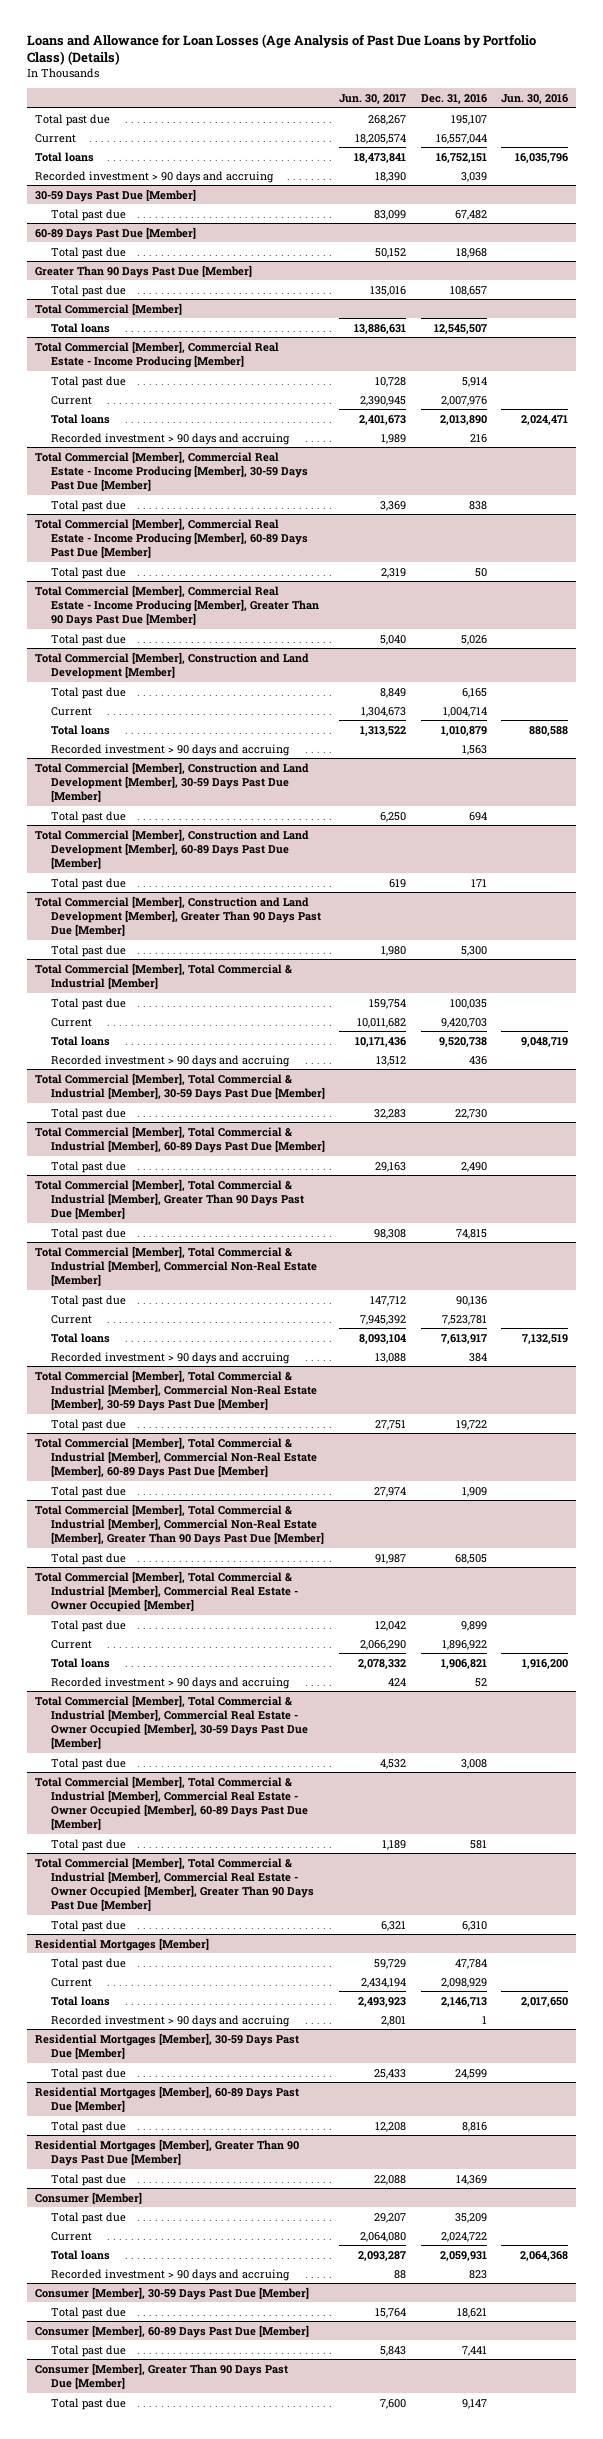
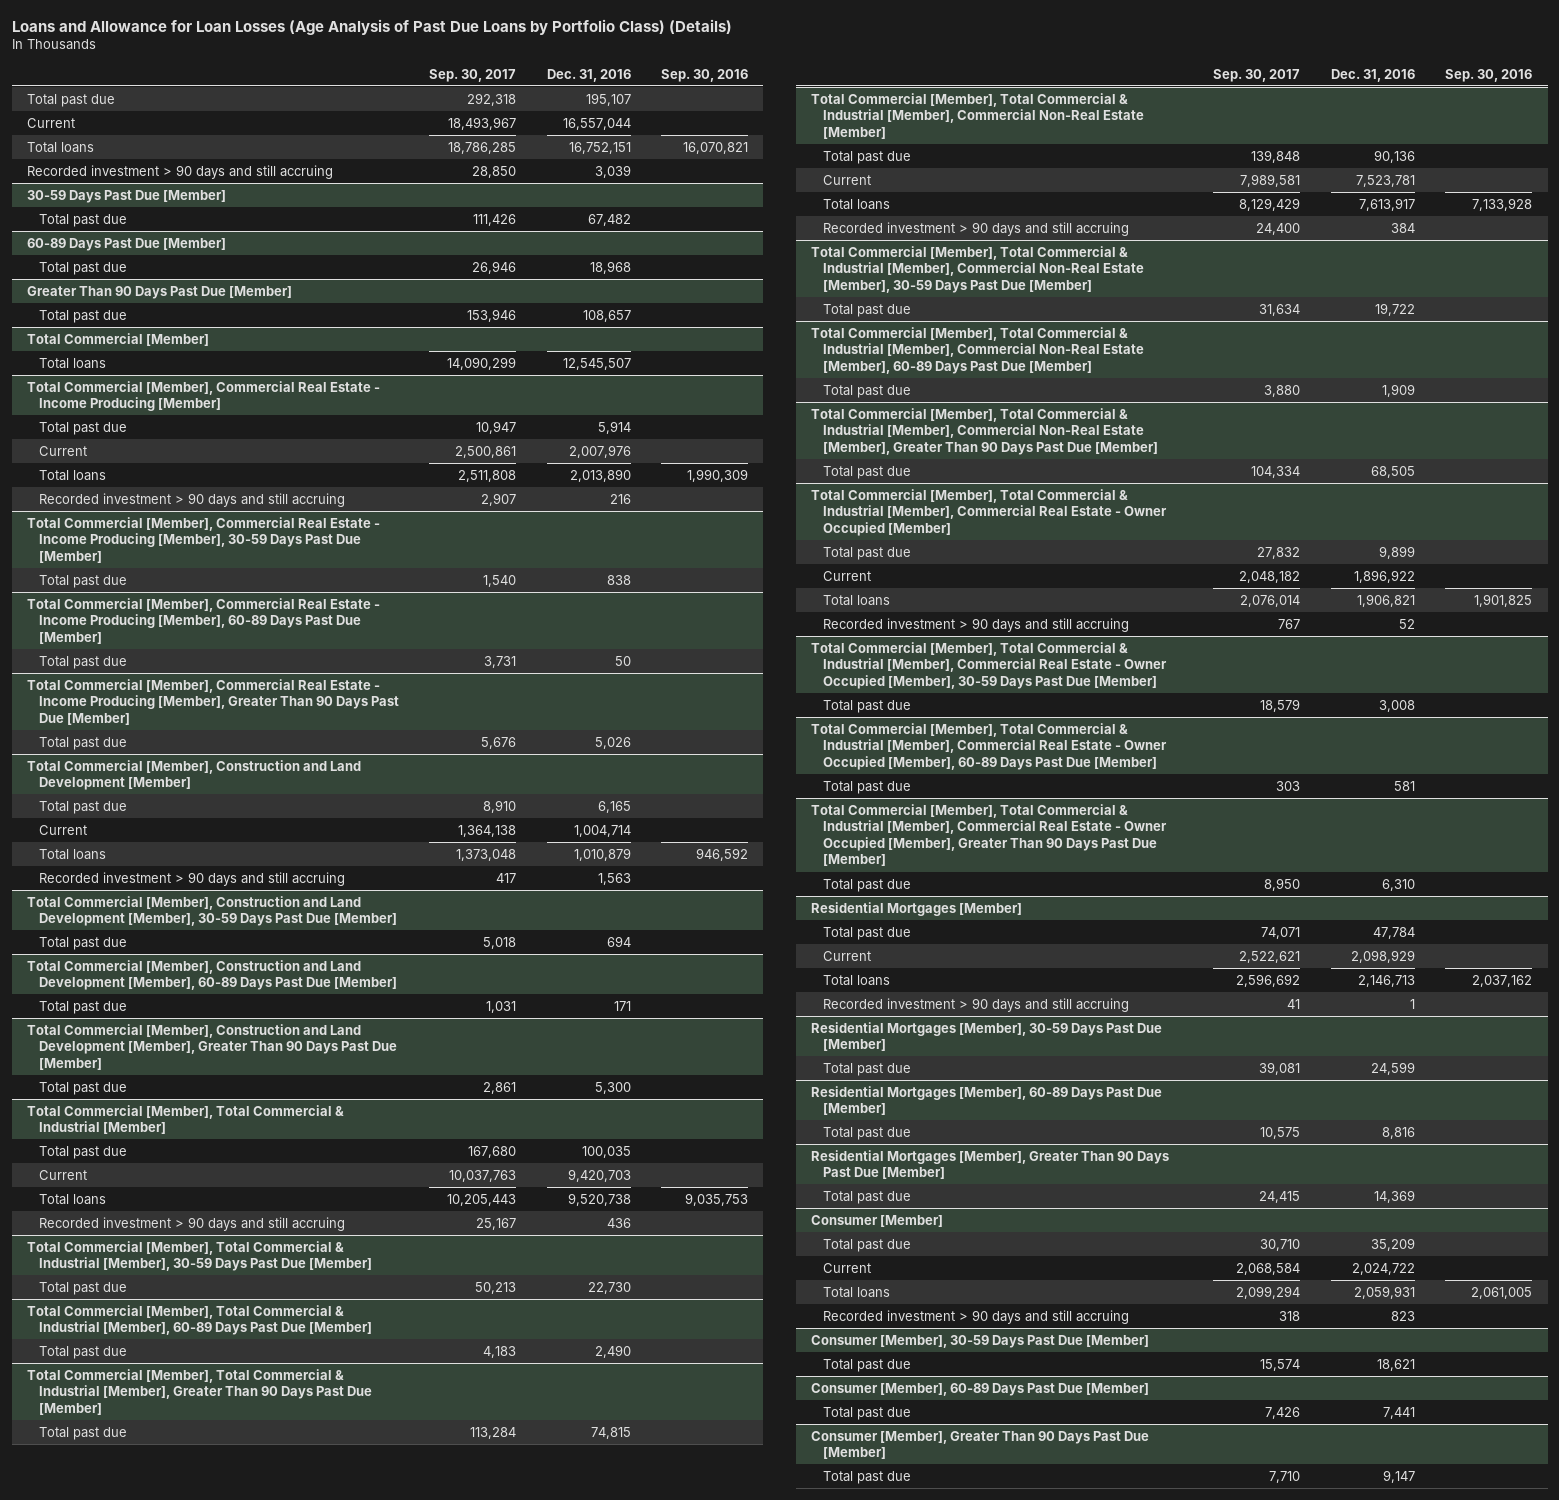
[339,93,407,104] Jun. 30, 2017 -> none
[501,93,569,104] Jun. 30, 2016 -> none
none -> [429,68,517,82] Sep. 30, 2017
none -> [661,68,749,82] Sep. 30, 2016
[34,170,274,183] Recorded investment > 90 days and accruing -> [26,164,333,179] Recorded investment > 90 days and still accruing
[50,432,290,445] Recorded investment > 90 days and accruing -> [38,492,345,507] Recorded investment > 90 days and still accruing
[50,743,290,756] Recorded investment > 90 days and accruing -> [38,871,345,886] Recorded investment > 90 days and still accruing
[50,1054,290,1067] Recorded investment > 90 days and accruing -> [38,1216,345,1231] Recorded investment > 90 days and still accruing
[50,1351,290,1364] Recorded investment > 90 days and accruing -> [822,221,1129,236] Recorded investment > 90 days and still accruing
[50,1676,290,1689] Recorded investment > 90 days and accruing -> [822,617,1129,632] Recorded investment > 90 days and still accruing
[50,2014,290,2027] Recorded investment > 90 days and accruing -> [822,997,1129,1012] Recorded investment > 90 days and still accruing
[50,2268,290,2281] Recorded investment > 90 days and accruing -> [822,1309,1129,1324] Recorded investment > 90 days and still accruing

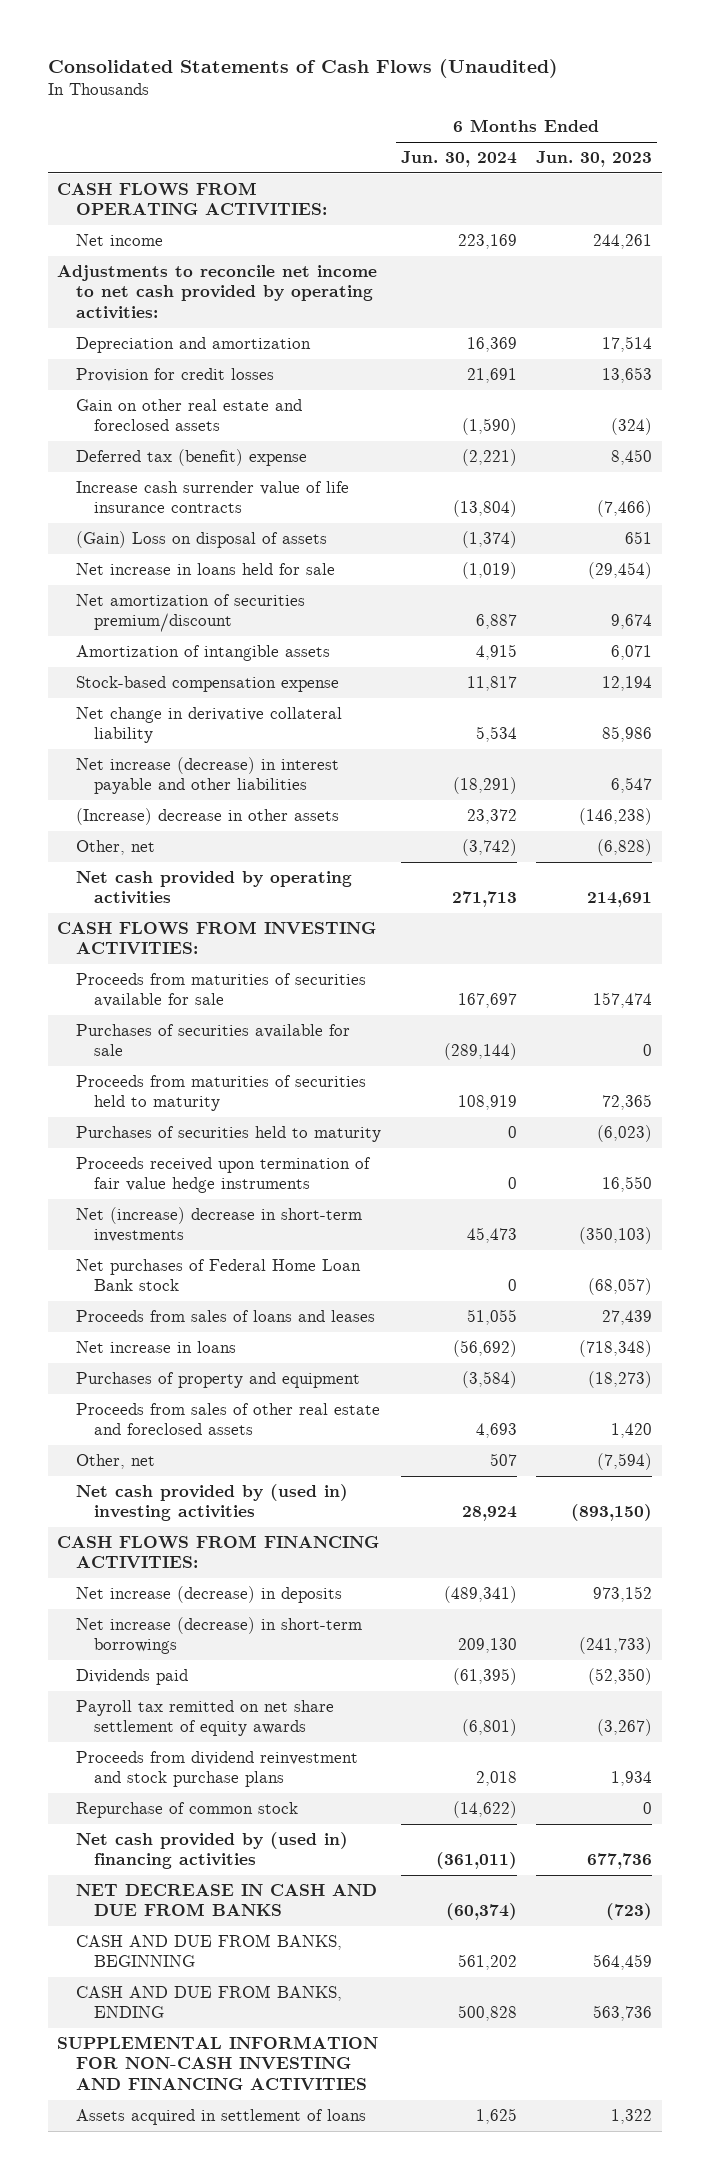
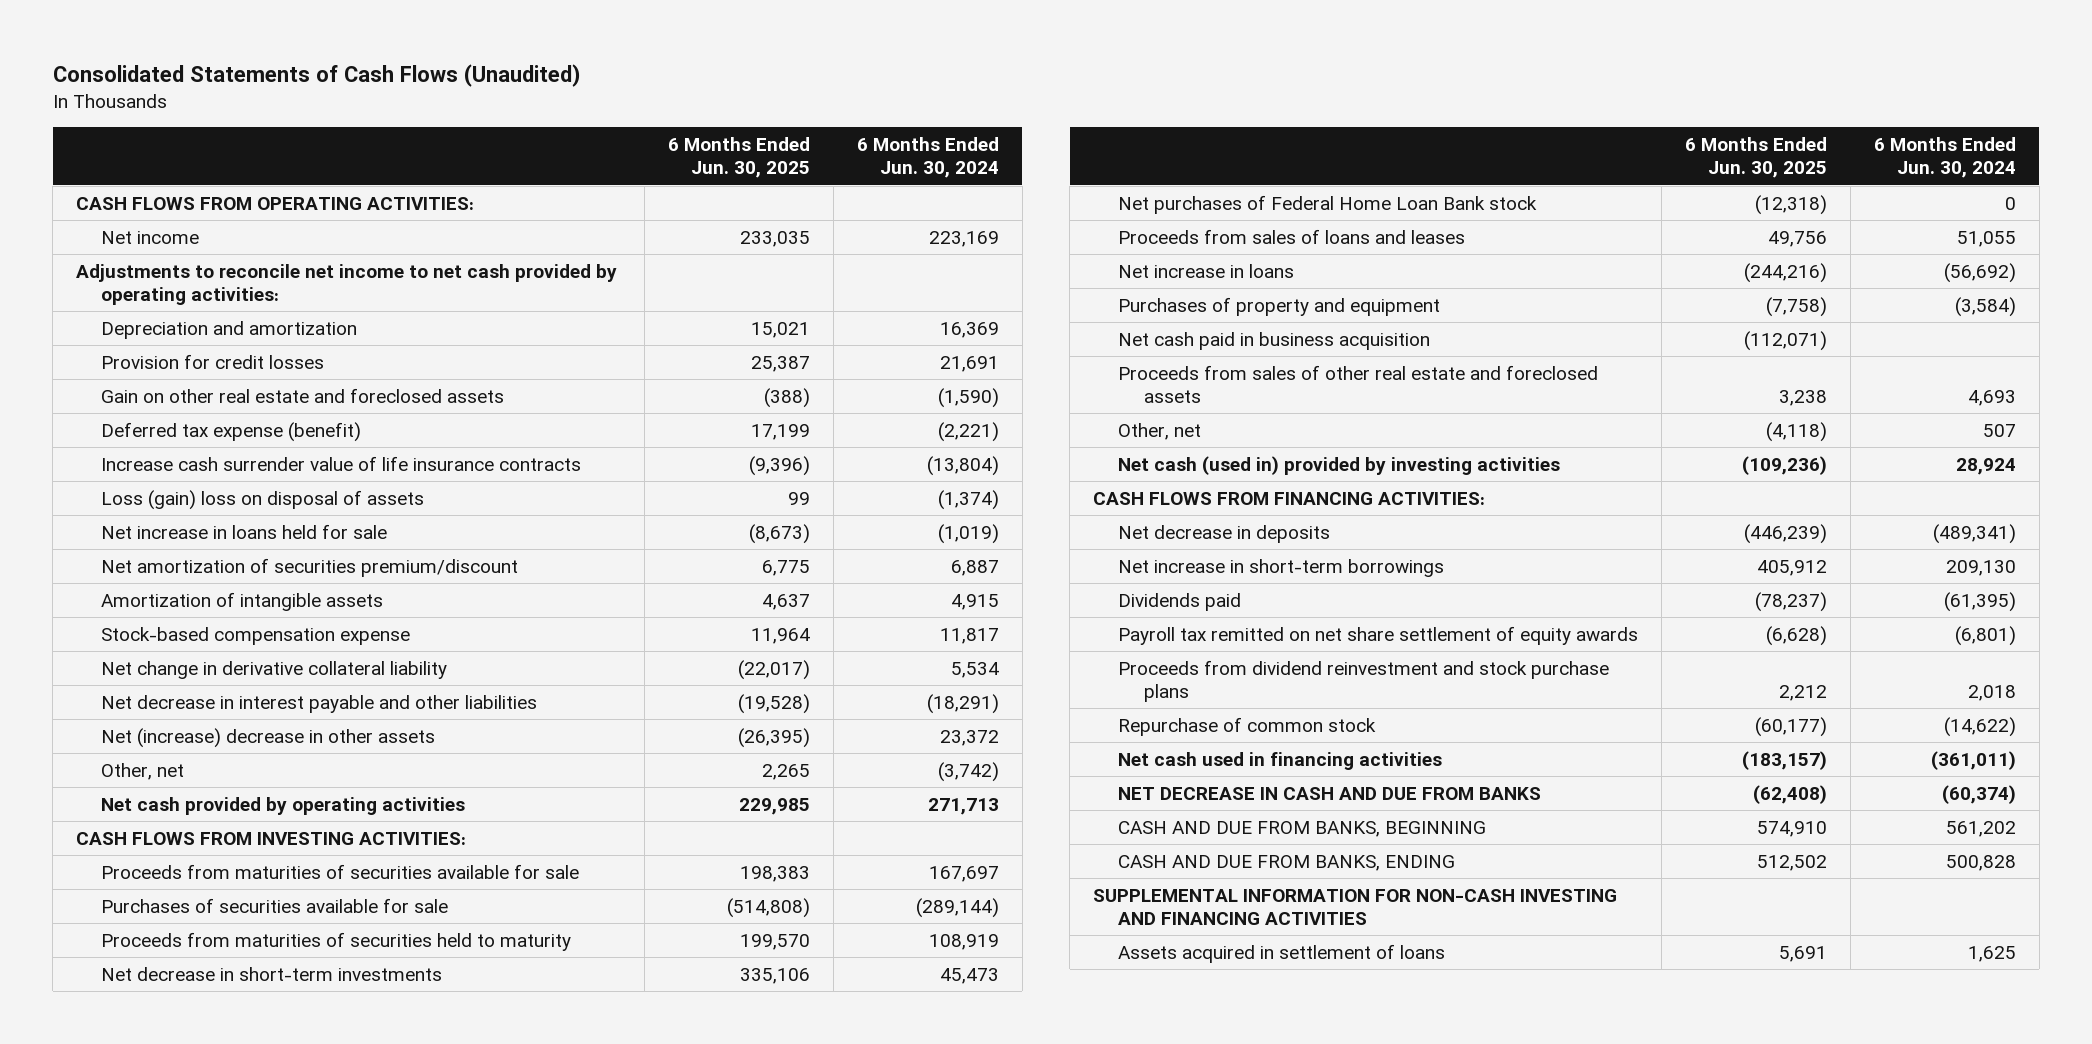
[536,151,653,168] Jun. 30, 2023 -> none
none -> [668,137,811,179] 6 Months Ended Jun. 30, 2025
[75,449,307,467] Deferred tax (benefit) expense -> [101,421,362,442] Deferred tax expense (benefit)
[75,531,327,549] (Gain) Loss on disposal of assets -> [101,489,425,510] Loss (gain) loss on disposal of assets
[75,757,339,795] Net increase (decrease) in interest payable and other liabilities -> [101,694,538,713] Net decrease in interest payable and other liabilities
[75,808,339,826] (Increase) decrease in other assets -> [101,727,436,748] Net (increase) decrease in other assets
[75,1126,381,1143] Purchases of securities held to maturity -> none
[75,1157,371,1194] Proceeds received upon termination of fair value hedge instruments -> none
[75,1207,362,1243] Net (increase) decrease in short-term investments -> [101,966,443,981] Net decrease in short-term investments
none -> [1118,331,1431,350] Net cash paid in business acquisition
[75,1484,348,1522] Net cash provided by (used in) investing activities -> [1118,455,1561,475] Net cash (used in) provided by investing activities
[75,1586,342,1604] Net increase (decrease) in deposits -> [1118,524,1331,543] Net decrease in deposits
[75,1617,362,1655] Net increase (decrease) in short-term borrowings -> [1118,558,1445,577] Net increase in short-term borrowings
[75,1832,348,1870] Net cash provided by (used in) financing activities -> [1118,751,1443,770] Net cash used in financing activities

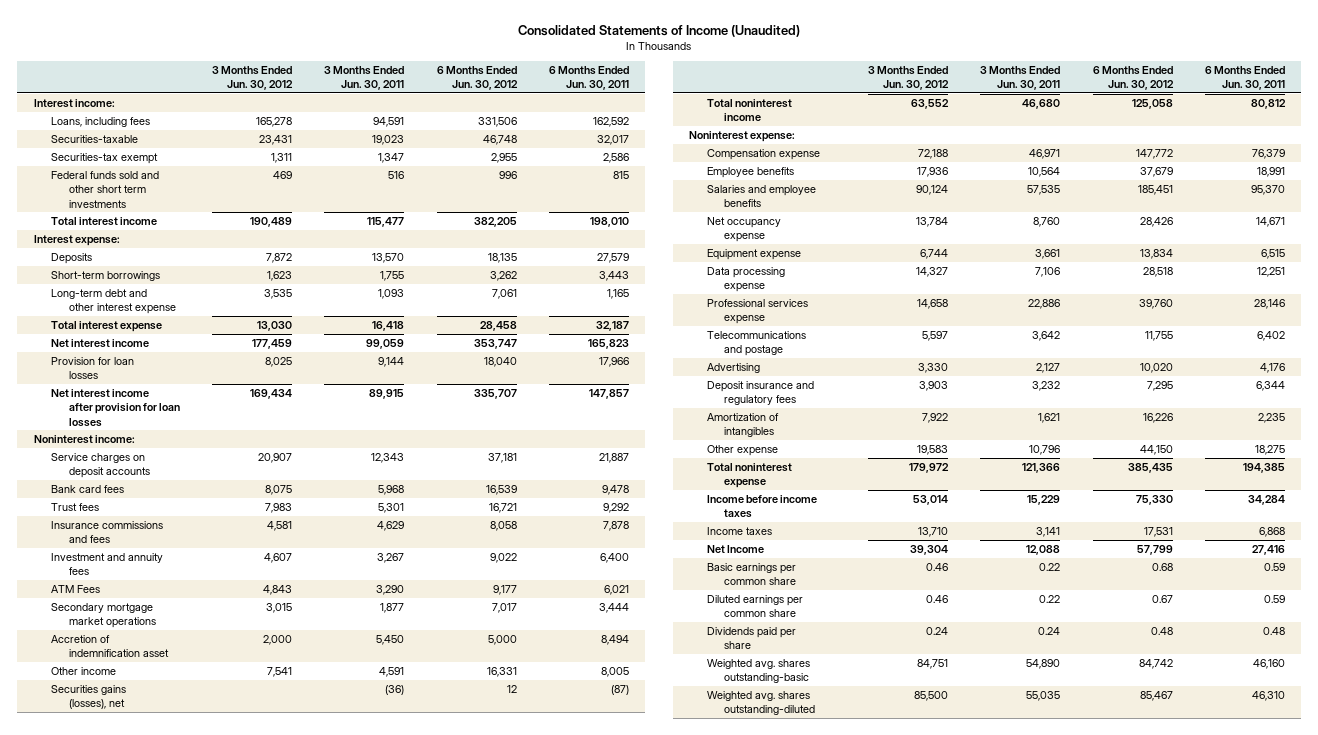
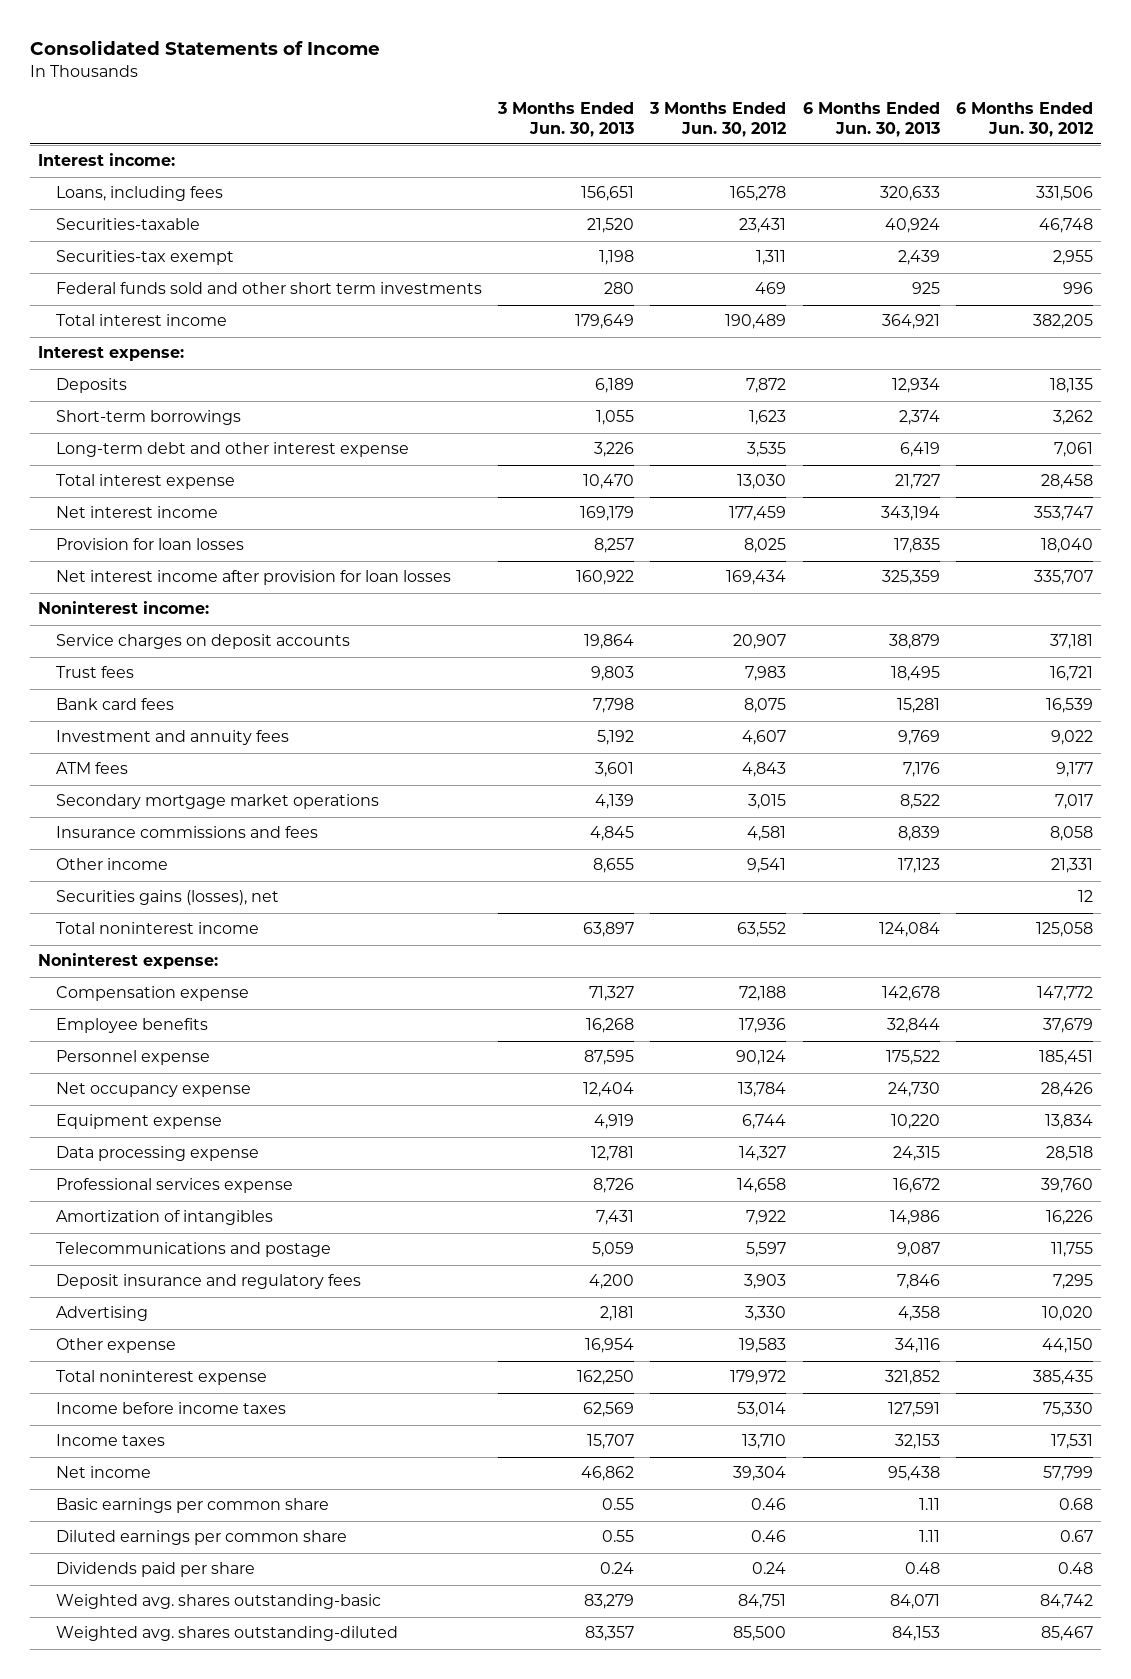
[518,24,801,37] Consolidated Statements of Income (Unaudited) -> [29,39,380,55] Consolidated Statements of Income
[324,65,405,91] 3 Months Ended Jun. 30, 2011 -> none
[549,65,630,91] 6 Months Ended Jun. 30, 2011 -> none
none -> [497,102,635,137] 3 Months Ended Jun. 30, 2013
none -> [802,102,940,137] 6 Months Ended Jun. 30, 2013
[51,484,125,493] Bank card fees -> [55,698,174,711] Bank card fees
[51,584,101,593] ATM Fees -> [55,762,128,775] ATM fees
[51,634,169,658] Accretion of indemnification asset -> none
[51,520,164,544] Insurance commissions and fees -> [55,826,318,839] Insurance commissions and fees
[267,666,293,677] 7,541 -> [747,858,787,874] 9,541
[486,666,517,677] 16,331 -> [1050,858,1093,874] 21,331
[706,184,816,208] Salaries and employee benefits -> [55,1050,210,1066] Personnel expense
[706,412,779,438] Amortization of intangibles -> [55,1210,273,1226] Amortization of intangibles
[706,362,760,373] Advertising -> [55,1306,148,1322] Advertising
[706,544,764,553] Net Income -> [55,1466,151,1479] Net income

